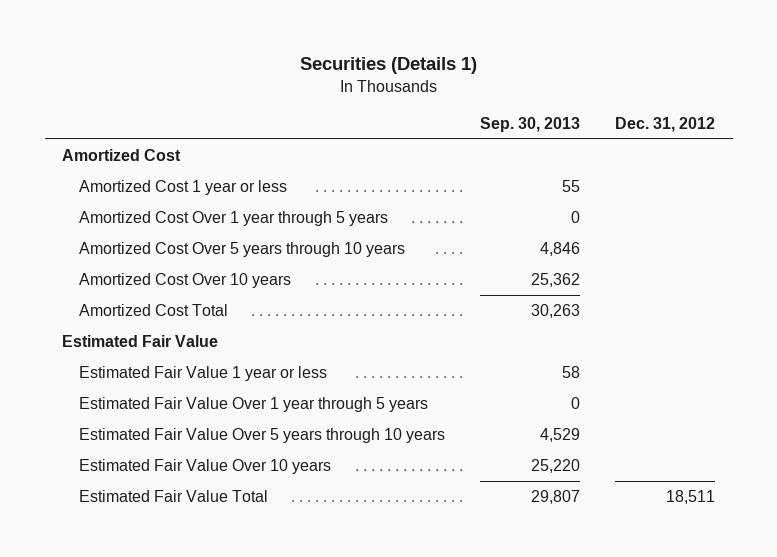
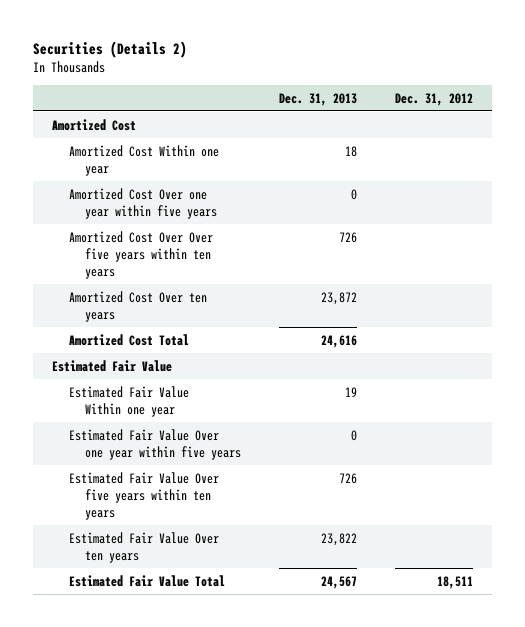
[299,56,477,74] Securities (Details 1) -> [33,40,188,58] Securities (Details 2)
[480,116,581,132] Sep. 30, 2013 -> none
none -> [279,92,358,106] Dec. 31, 2013
[79,180,288,196] Amortized Cost 1 year or less -> [68,144,219,176] Amortized Cost Within one year
[79,211,389,227] Amortized Cost Over 1 year through 5 years -> [68,187,218,219] Amortized Cost Over one year within five years
[79,242,406,258] Amortized Cost Over 5 years through 10 years -> [68,230,213,279] Amortized Cost Over Over five years within ten years
[79,273,292,289] Amortized Cost Over 10 years -> [68,290,207,322] Amortized Cost Over ten years
[79,366,328,382] Estimated Fair Value 1 year or less -> [68,385,189,417] Estimated Fair Value Within one year
[79,397,429,413] Estimated Fair Value Over 1 year through 5 years -> [68,428,242,460] Estimated Fair Value Over one year within five years
[79,428,446,444] Estimated Fair Value Over 5 years through 10 years -> [68,471,219,520] Estimated Fair Value Over five years within ten years
[79,459,332,475] Estimated Fair Value Over 10 years -> [68,531,219,563] Estimated Fair Value Over ten years

